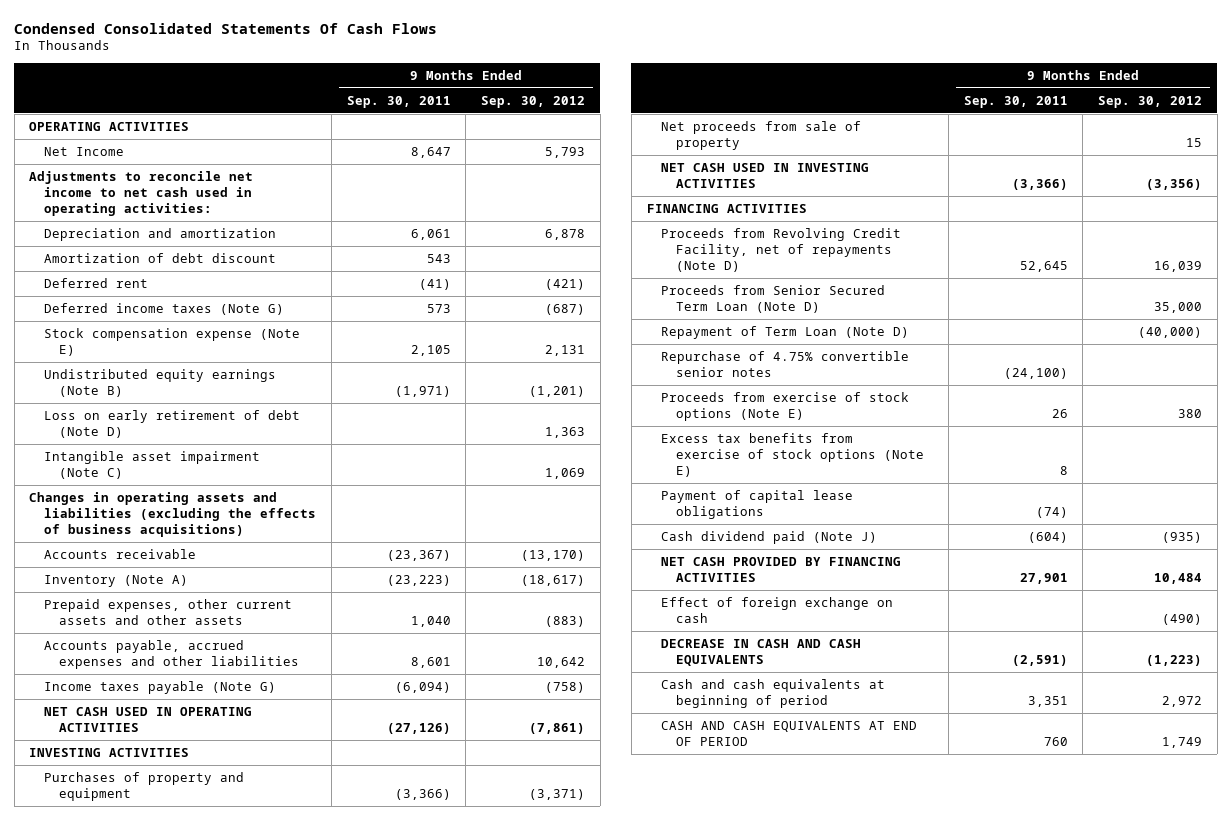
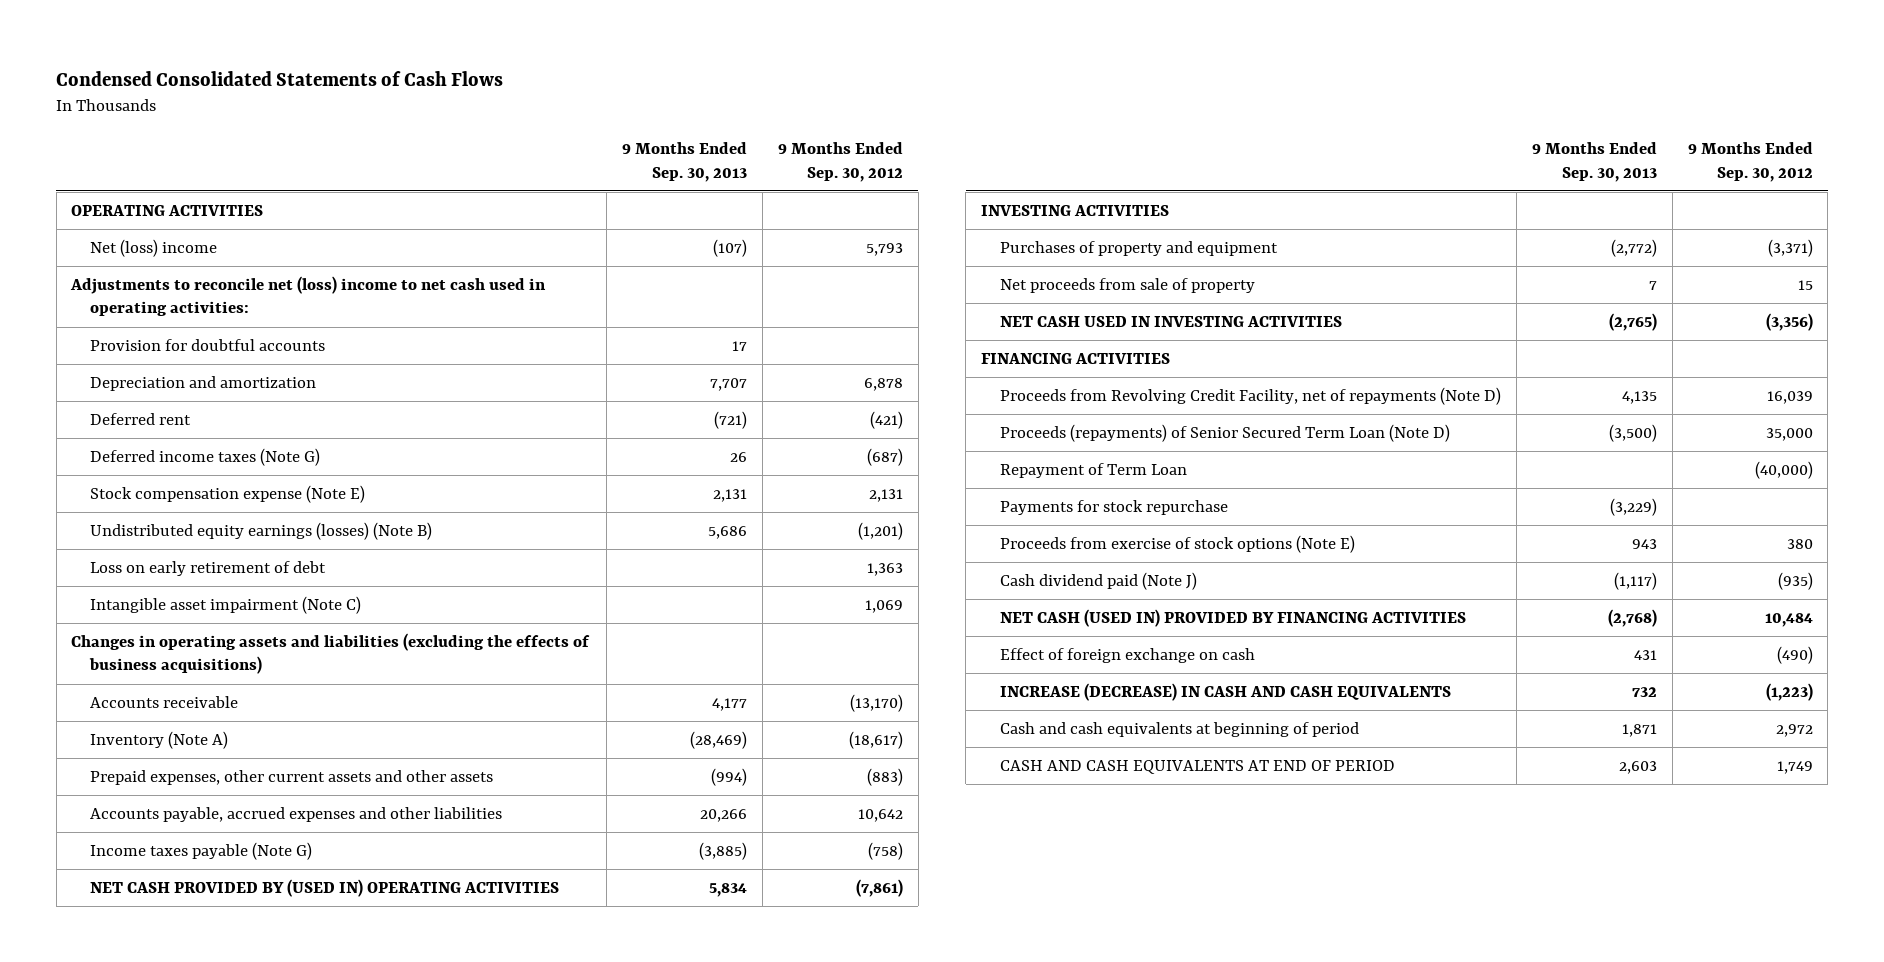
[14,22,438,34] Condensed Consolidated Statements Of Cash Flows -> [56,70,504,86] Condensed Consolidated Statements of Cash Flows
[346,95,451,108] Sep. 30, 2011 -> none
none -> [622,142,748,182] 9 Months Ended Sep. 30, 2013
[44,146,125,156] Net Income -> [90,238,218,257] Net (loss) income
[29,170,254,217] Adjustments to reconcile net income to net cash used in operating activities: -> [70,275,547,317] Adjustments to reconcile net (loss) income to net cash used in operating activities:
none -> [90,338,326,351] Provision for doubtful accounts
[44,252,277,263] Amortization of debt discount -> none
[44,368,277,398] Undistributed equity earnings (Note B) -> [90,521,433,540] Undistributed equity earnings (losses) (Note B)
[44,409,301,439] Loss on early retirement of debt (Note D) -> [90,560,327,576] Loss on early retirement of debt
[44,706,253,733] NET CASH USED IN OPERATING ACTIVITIES -> [90,878,560,897] NET CASH PROVIDED BY (USED IN) OPERATING ACTIVITIES
[661,350,910,378] Repurchase of 4.75% convertible senior notes -> none
[661,284,886,314] Proceeds from Senior Secured Term Loan (Note D) -> [1000,423,1451,442] Proceeds (repayments) of Senior Secured Term Loan (Note D)
[661,325,910,339] Repayment of Term Loan (Note D) -> [1000,462,1188,478] Repayment of Term Loan
none -> [1000,499,1229,515] Payments for stock repurchase
[661,432,925,478] Excess tax benefits from exercise of stock options (Note E) -> none
[661,489,854,520] Payment of capital lease obligations -> none
[661,556,902,583] NET CASH PROVIDED BY FINANCING ACTIVITIES -> [1000,608,1467,627] NET CASH (USED IN) PROVIDED BY FINANCING ACTIVITIES
[661,638,862,667] DECREASE IN CASH AND CASH EQUIVALENTS -> [1000,682,1452,701] INCREASE (DECREASE) IN CASH AND CASH EQUIVALENTS

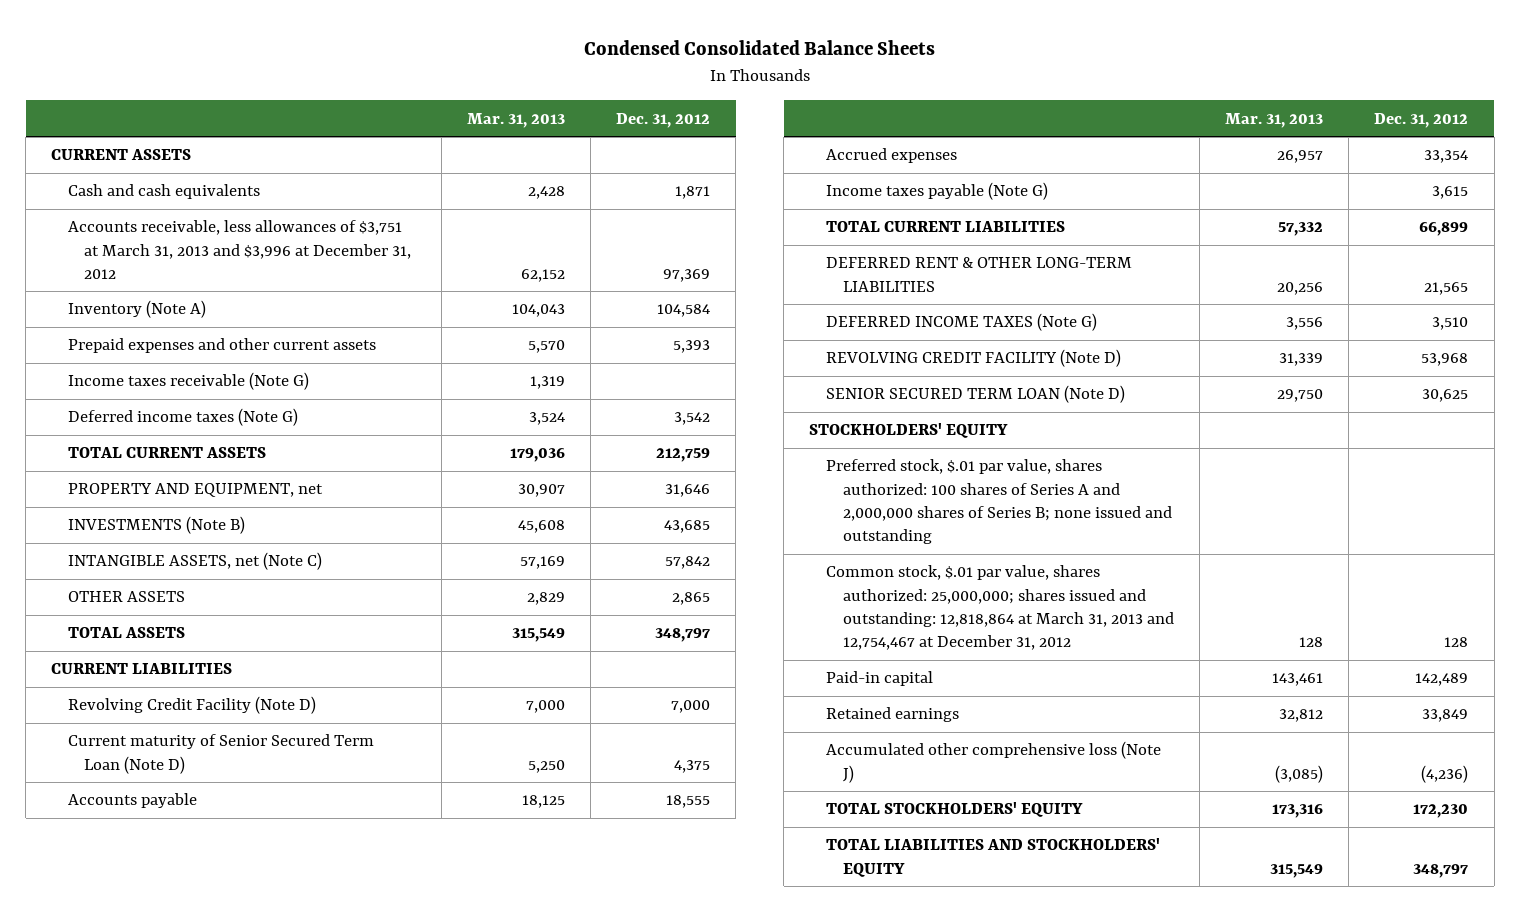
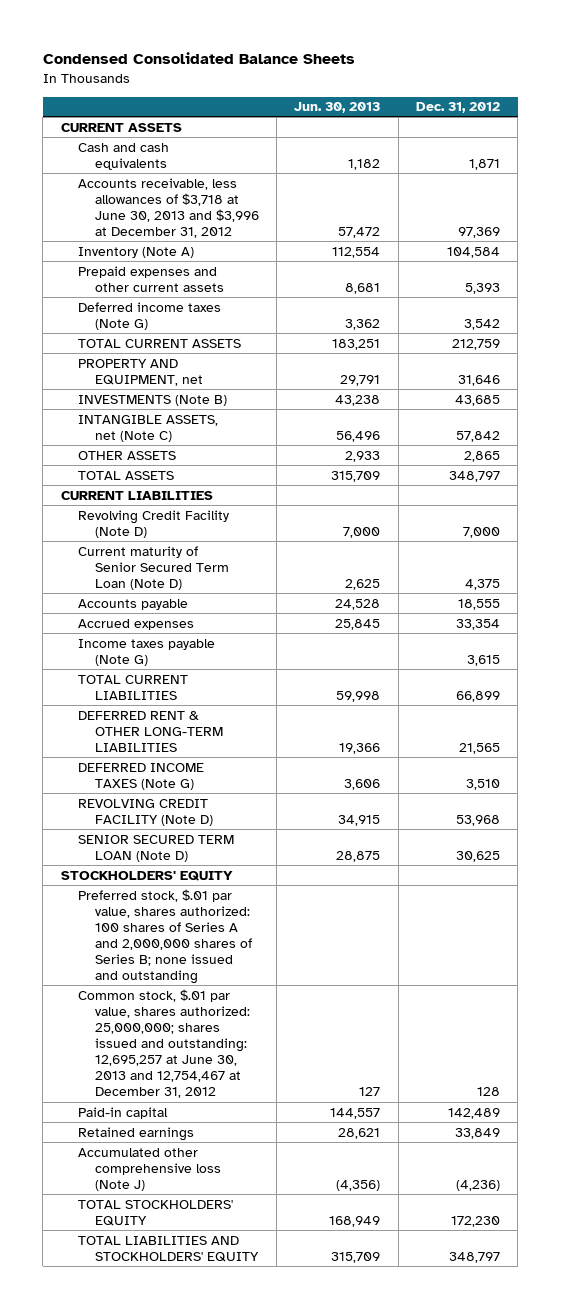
[466,112,565,128] Mar. 31, 2013 -> none
none -> [294,102,381,114] Jun. 30, 2013
[67,220,412,279] Accounts receivable, less allowances of $3,751 at March 31, 2013 and $3,996 at December 31, 2012 -> [77,177,259,238] Accounts receivable, less allowances of $3,718 at June 30, 2013 and $3,996 at December 31, 2012
[67,372,309,391] Income taxes receivable (Note G) -> none
[826,565,1174,651] Common stock, $.01 par value, shares authorized: 25,000,000; shares issued and outstanding: 12,818,864 at March 31, 2013 and 12,754,467 at December 31, 2012 -> [77,988,250,1099] Common stock, $.01 par value, shares authorized: 25,000,000; shares issued and outstanding: 12,695,257 at June 30, 2013 and 12,754,467 at December 31, 2012

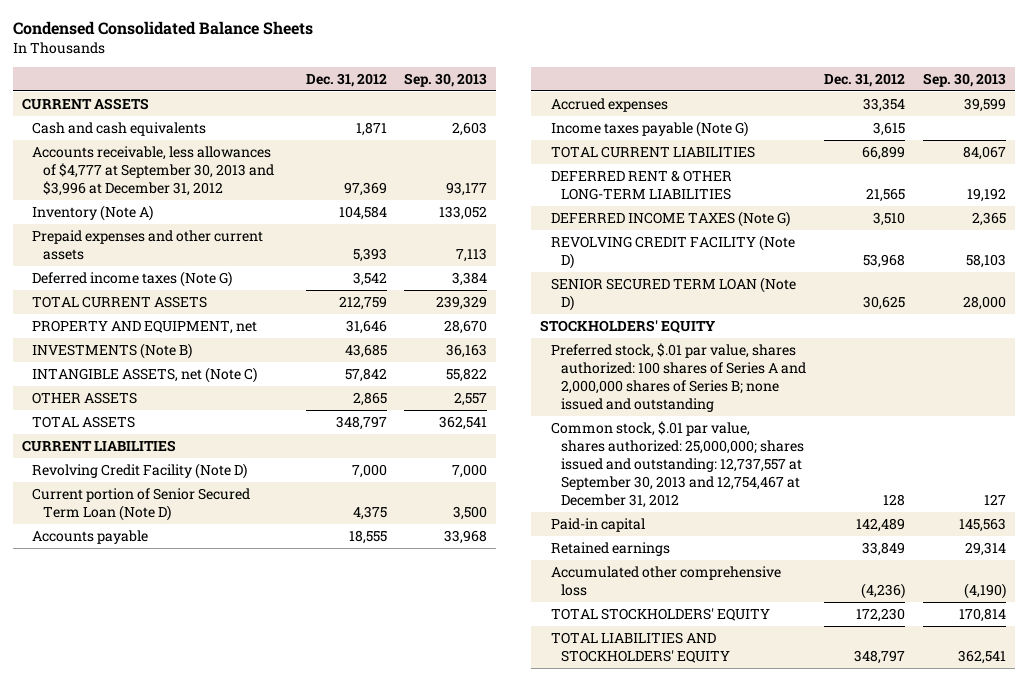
[294,102,381,114] Jun. 30, 2013 -> none
none -> [404,72,488,87] Sep. 30, 2013
[77,177,259,238] Accounts receivable, less allowances of $3,718 at June 30, 2013 and $3,996 at December 31, 2012 -> [32,145,274,197] Accounts receivable, less allowances of $4,777 at September 30, 2013 and $3,996 at December 31, 2012
[77,545,229,590] Current maturity of Senior Secured Term Loan (Note D) -> [32,487,251,522] Current portion of Senior Secured Term Loan (Note D)
[77,988,250,1099] Common stock, $.01 par value, shares authorized: 25,000,000; shares issued and outstanding: 12,695,257 at June 30, 2013 and 12,754,467 at December 31, 2012 -> [550,420,805,509] Common stock, $.01 par value, shares authorized: 25,000,000; shares issued and outstanding: 12,737,557 at September 30, 2013 and 12,754,467 at December 31, 2012
[77,1147,221,1191] Accumulated other comprehensive loss (Note J) -> [550,565,781,597] Accumulated other comprehensive loss

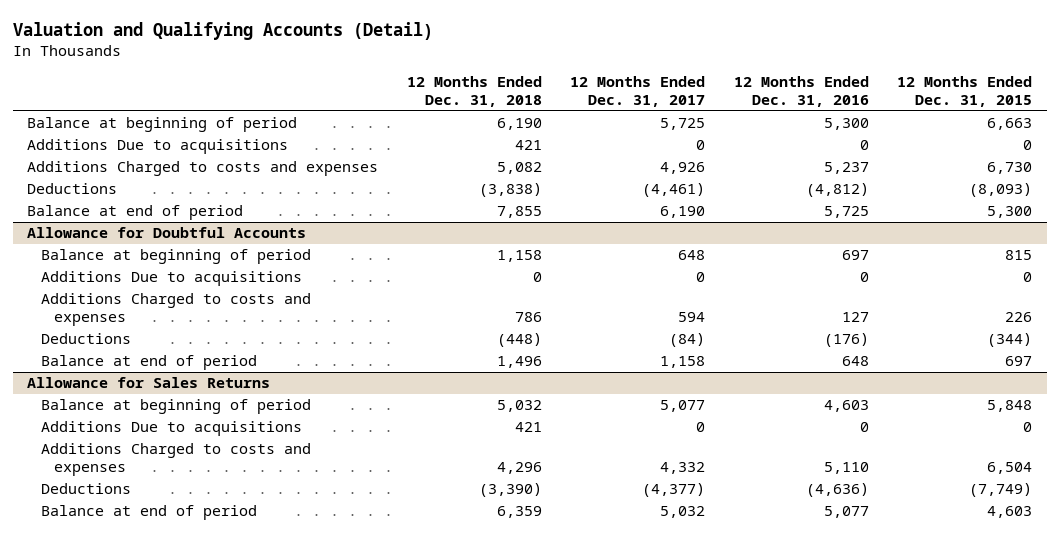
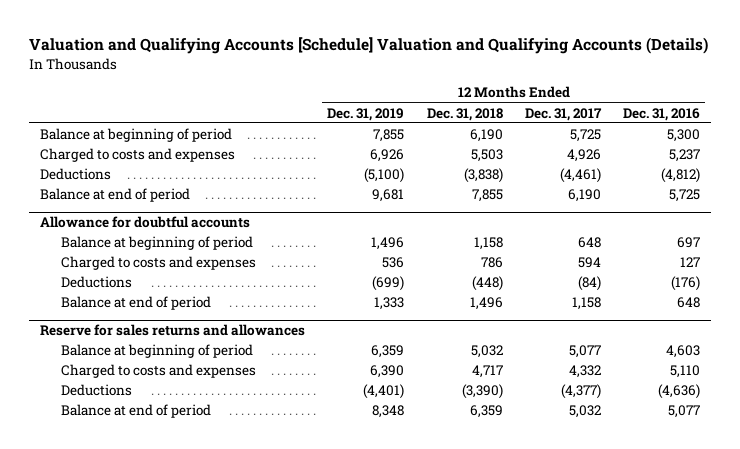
[13,22,434,41] Valuation and Qualifying Accounts (Detail) -> [29,37,709,55] Valuation and Qualifying Accounts [Schedule] Valuation and Qualifying Accounts (Details)
[897,76,1033,108] 12 Months Ended Dec. 31, 2015 -> none
none -> [327,107,405,121] Dec. 31, 2019
[27,139,289,155] Additions Due to acquisitions -> none
[27,161,379,177] Additions Charged to costs and expenses -> [40,148,236,163] Charged to costs and expenses
[496,162,542,175] 5,082 -> [470,149,503,163] 5,503
[27,227,307,239] Allowance for Doubtful Accounts -> [40,216,251,229] Allowance for doubtful accounts
[40,271,302,287] Additions Due to acquisitions -> none
[40,293,311,327] Additions Charged to costs and expenses -> [61,256,257,271] Charged to costs and expenses
[27,377,271,389] Allowance for Sales Returns -> [40,324,306,337] Reserve for sales returns and allowances
[40,421,302,437] Additions Due to acquisitions -> none
[40,443,311,477] Additions Charged to costs and expenses -> [61,364,257,379] Charged to costs and expenses
[496,462,542,475] 4,296 -> [471,365,503,379] 4,717

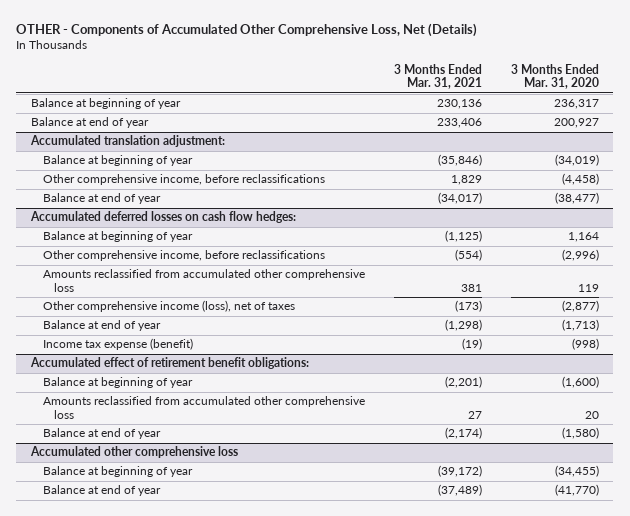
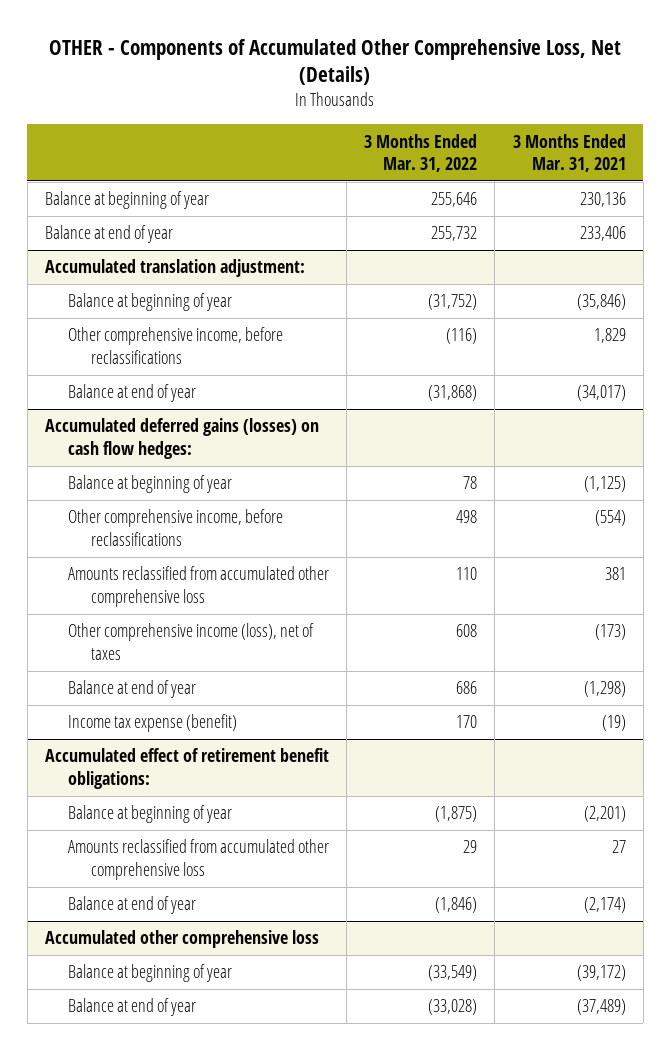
[510,64,599,90] 3 Months Ended Mar. 31, 2020 -> none
none -> [364,133,478,172] 3 Months Ended Mar. 31, 2022
[29,211,296,224] Accumulated deferred losses on cash flow hedges: -> [45,418,320,459] Accumulated deferred gains (losses) on cash flow hedges:

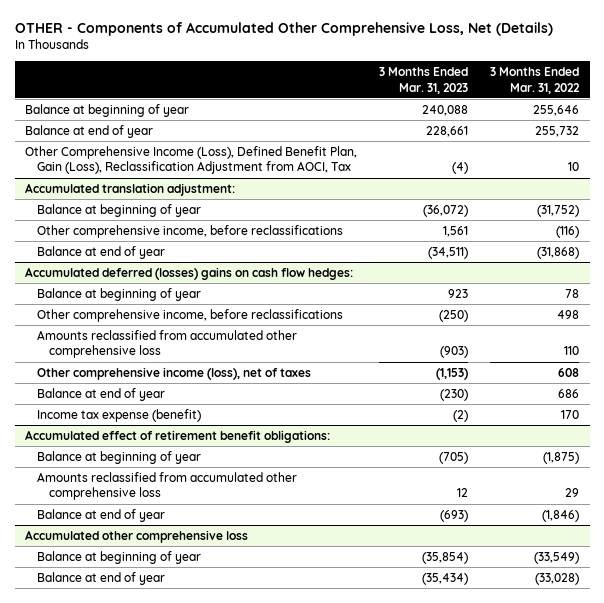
[512,133,626,172] 3 Months Ended Mar. 31, 2021 -> none
none -> [379,67,469,94] 3 Months Ended Mar. 31, 2023
none -> [25,145,358,175] Other Comprehensive Income (Loss), Defined Benefit Plan, Gain (Loss), Reclassification Adjustment from AOCI, Tax
[45,418,320,459] Accumulated deferred gains (losses) on cash flow hedges: -> [25,266,354,280] Accumulated deferred (losses) gains on cash flow hedges:

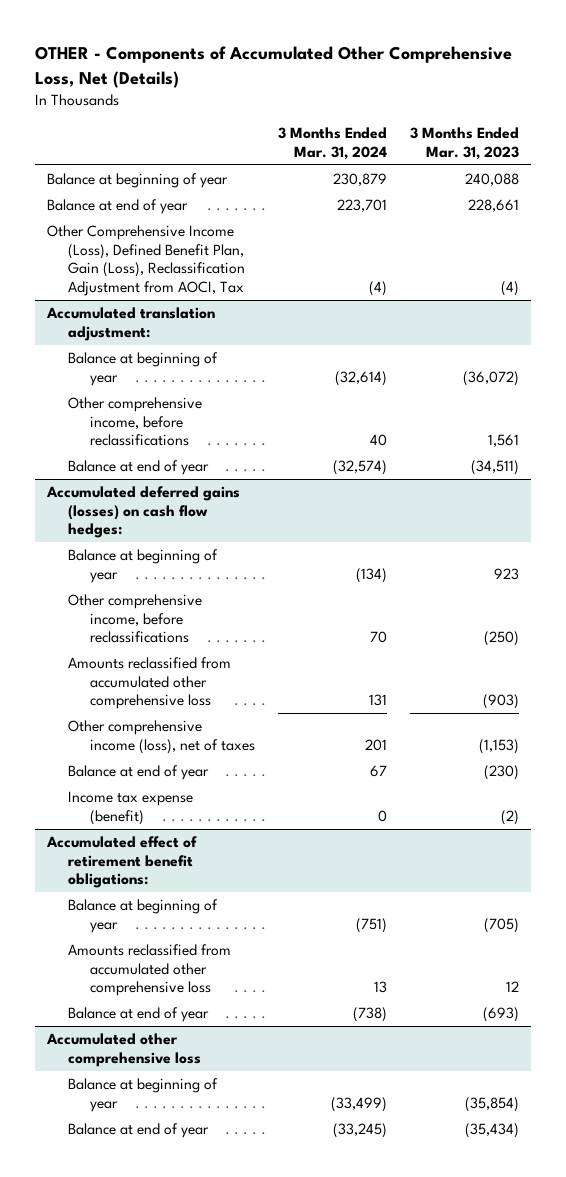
[489,67,580,94] 3 Months Ended Mar. 31, 2022 -> none
none -> [277,127,387,160] 3 Months Ended Mar. 31, 2024
[25,266,354,280] Accumulated deferred (losses) gains on cash flow hedges: -> [46,486,241,539] Accumulated deferred gains (losses) on cash flow hedges:

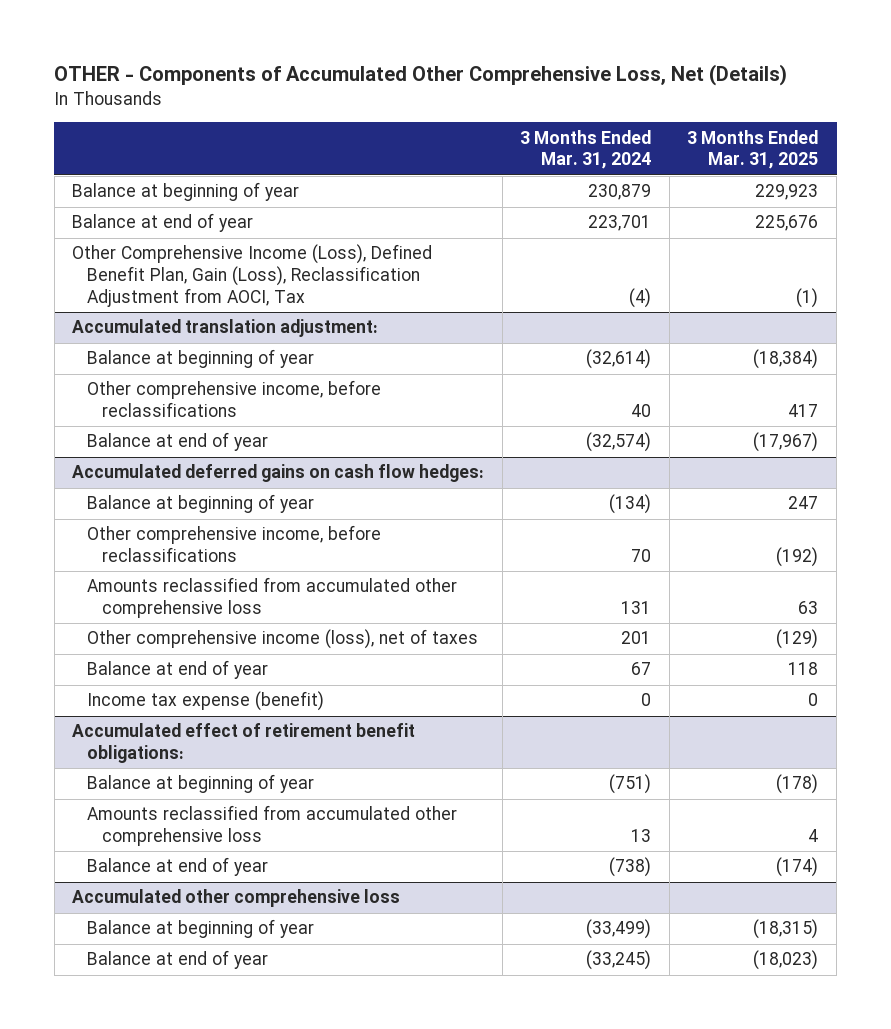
[410,127,520,160] 3 Months Ended Mar. 31, 2023 -> none
none -> [687,129,819,170] 3 Months Ended Mar. 31, 2025
[46,486,241,539] Accumulated deferred gains (losses) on cash flow hedges: -> [72,464,485,483] Accumulated deferred gains on cash flow hedges:

